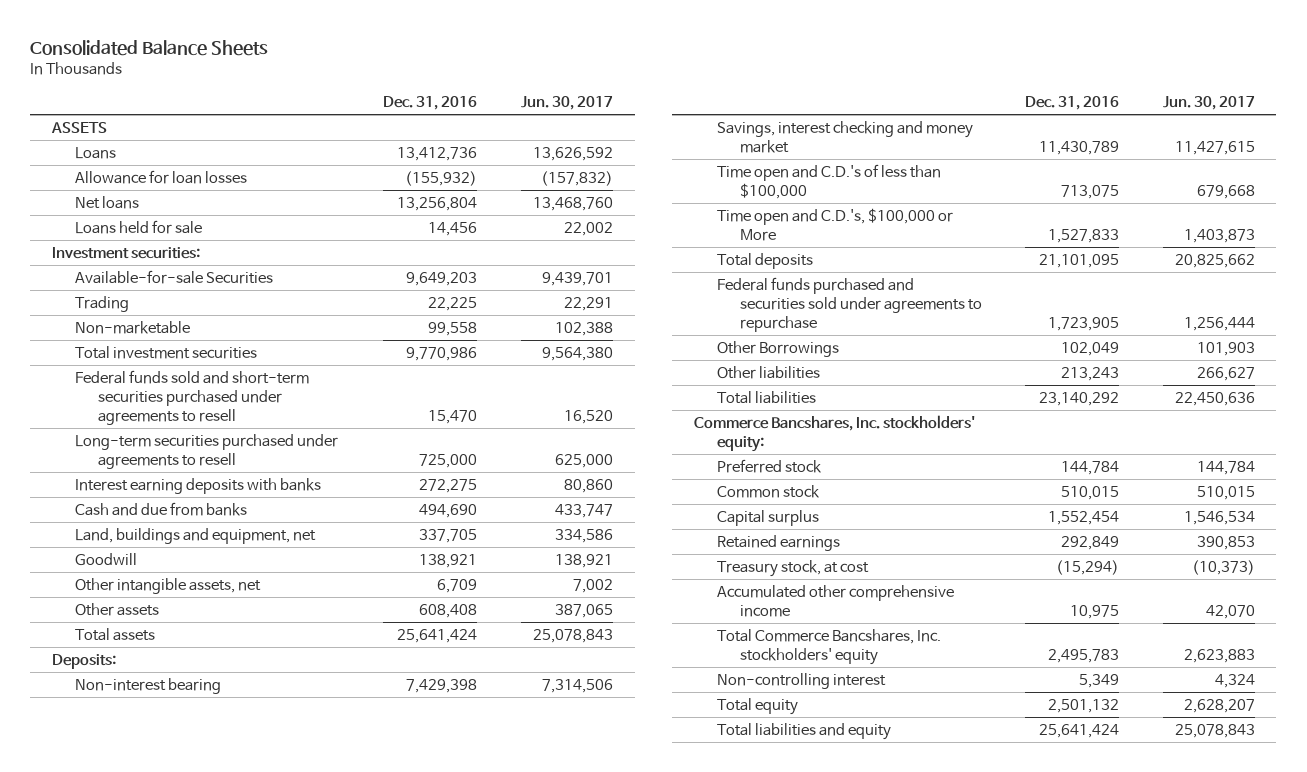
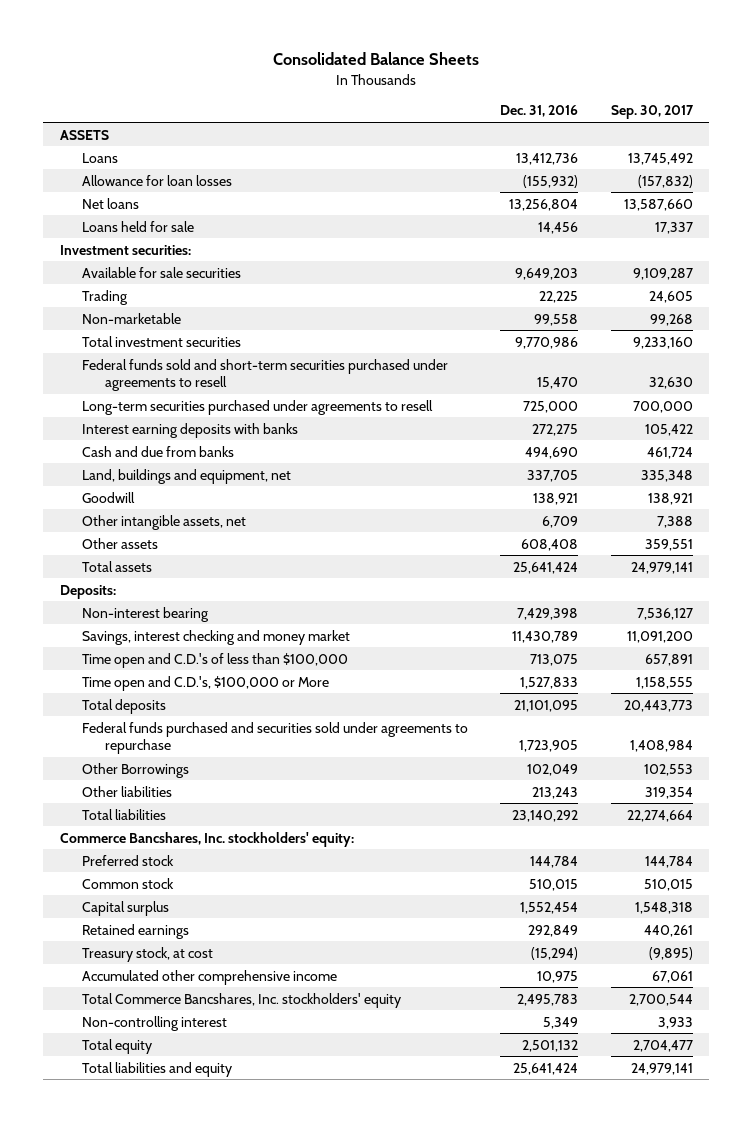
[520,96,613,111] Jun. 30, 2017 -> none
none -> [610,105,694,120] Sep. 30, 2017
[74,269,273,284] Available-for-sale Securities -> [82,266,242,278] Available for sale securities

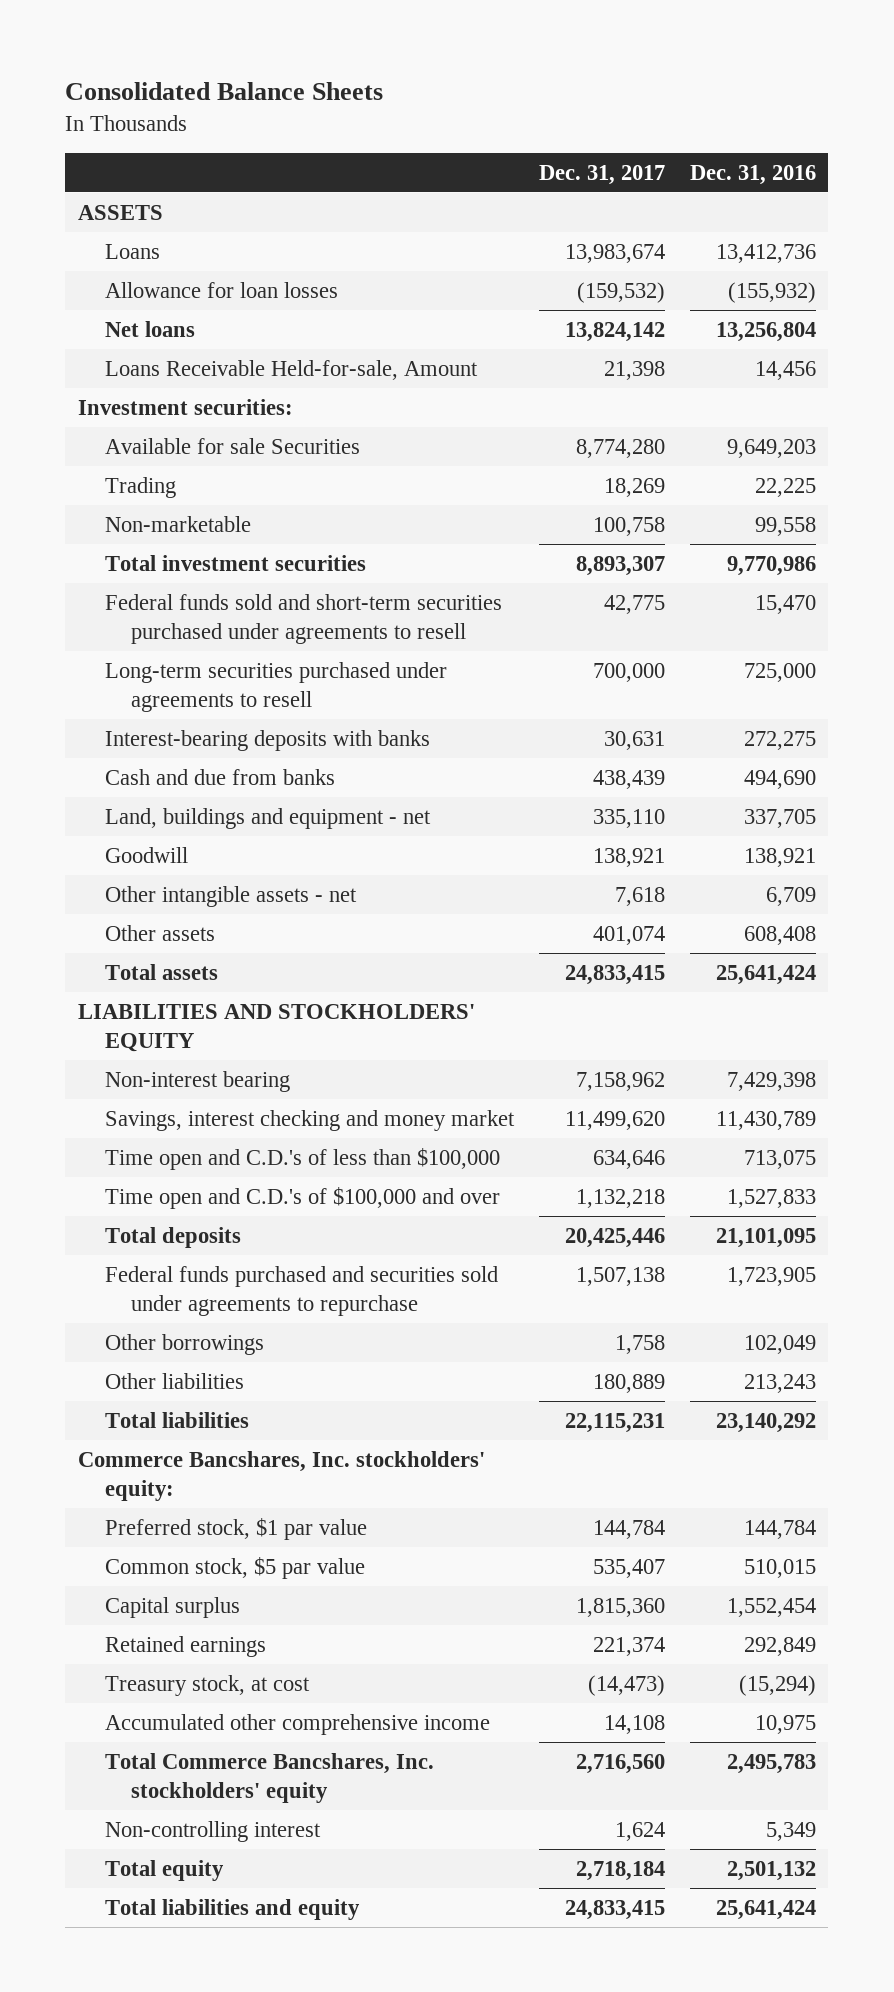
[610,105,694,120] Sep. 30, 2017 -> none
none -> [538,164,665,185] Dec. 31, 2017
[82,220,195,232] Loans held for sale -> [104,359,478,380] Loans Receivable Held-for-sale, Amount
[82,266,242,278] Available for sale securities -> [104,437,360,454] Available for sale Securities
[82,422,299,438] Interest earning deposits with banks -> [104,729,430,751] Interest-bearing deposits with banks
[82,468,292,484] Land, buildings and equipment, net -> [104,807,431,829] Land, buildings and equipment - net
[82,514,247,530] Other intangible assets, net -> [104,885,357,907] Other intangible assets - net
[59,584,116,599] Deposits: -> none
none -> [77,1003,475,1052] LIABILITIES AND STOCKHOLDERS' EQUITY
[82,675,330,691] Time open and C.D.'s, $100,000 or More -> [104,1186,500,1209] Time open and C.D.'s of $100,000 and over
[82,762,190,778] Other Borrowings -> [104,1333,264,1355] Other borrowings
[82,854,175,866] Preferred stock -> [104,1517,367,1540] Preferred stock, $1 par value
[82,877,175,889] Common stock -> [104,1556,365,1579] Common stock, $5 par value

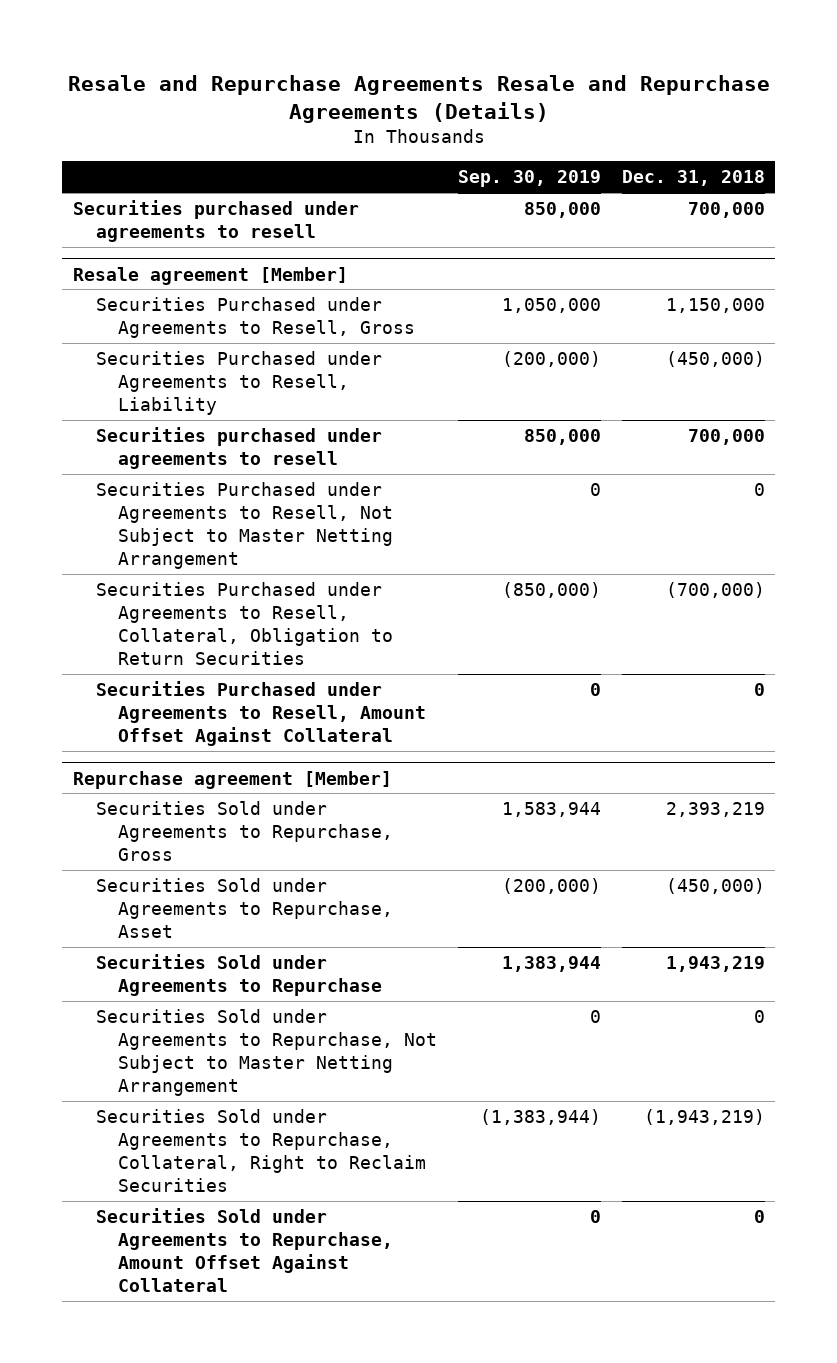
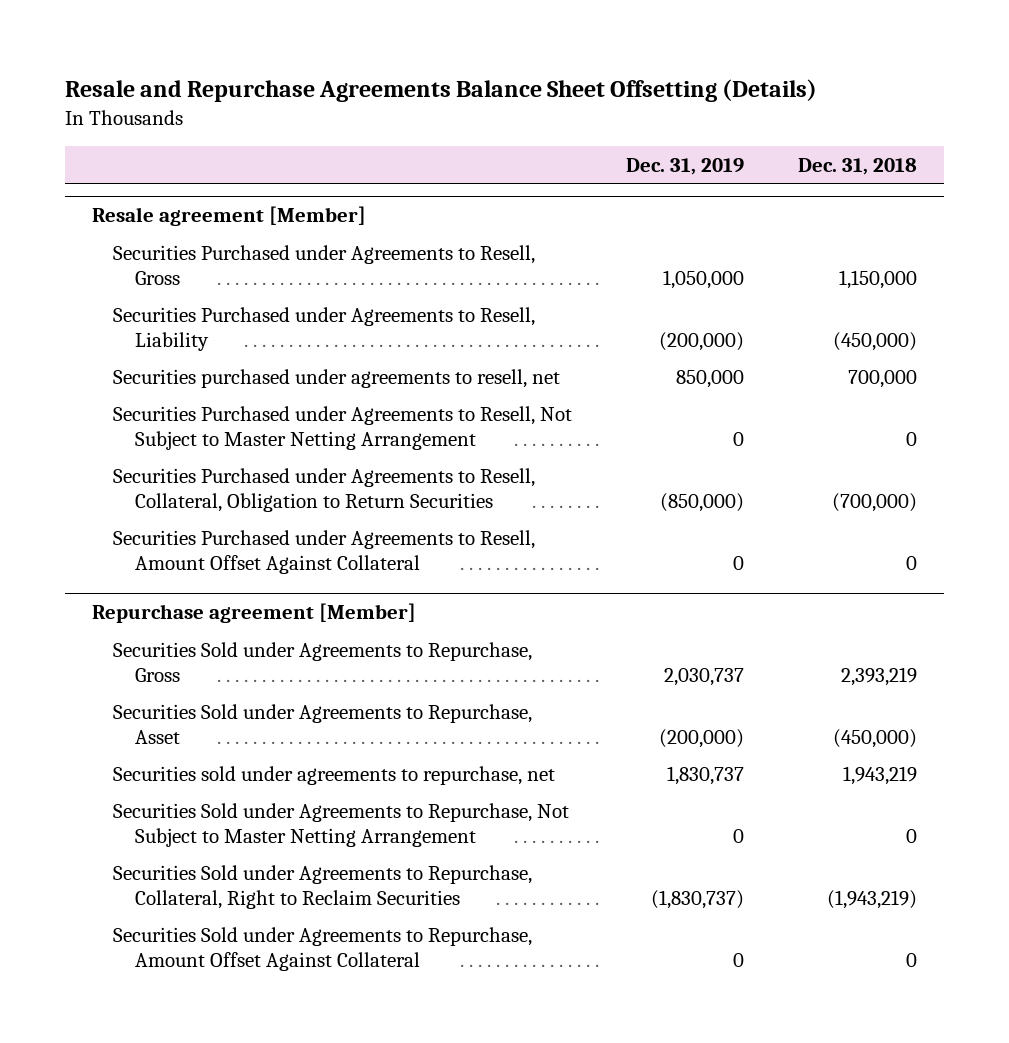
[67,74,770,123] Resale and Repurchase Agreements Resale and Repurchase Agreements (Details) -> [65,79,818,103] Resale and Repurchase Agreements Balance Sheet Offsetting (Details)
[457,170,601,188] Sep. 30, 2019 -> none
none -> [626,157,745,175] Dec. 31, 2019
[72,199,359,243] Securities purchased under agreements to resell -> none
[95,426,382,470] Securities purchased under agreements to resell -> [113,368,561,388] Securities purchased under agreements to resell, net
[95,953,383,997] Securities Sold under Agreements to Repurchase -> [113,765,556,785] Securities sold under agreements to repurchase, net

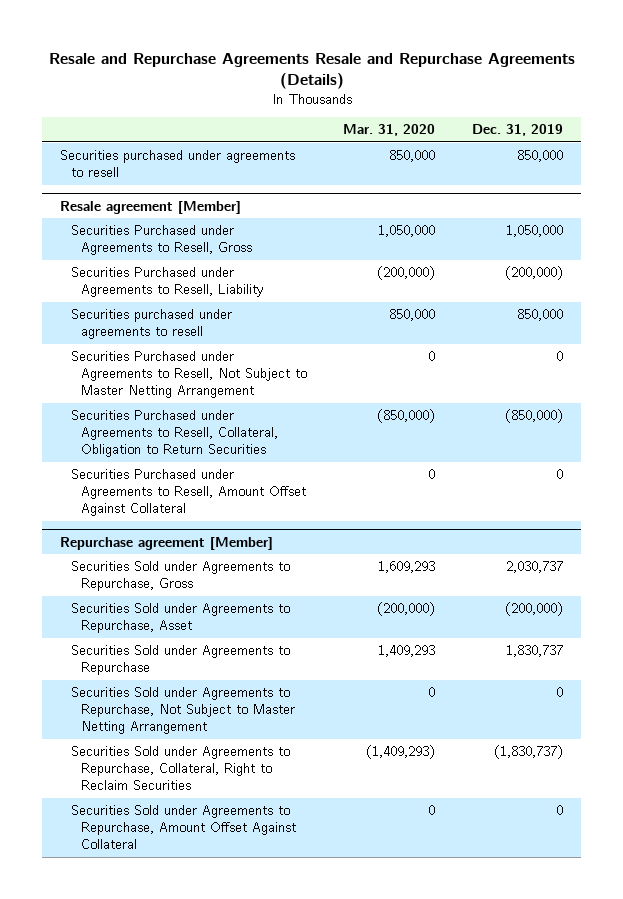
[65,79,818,103] Resale and Repurchase Agreements Balance Sheet Offsetting (Details) -> [48,52,575,89] Resale and Repurchase Agreements Resale and Repurchase Agreements (Details)
[798,157,918,175] Dec. 31, 2018 -> none
none -> [343,124,436,137] Mar. 31, 2020
none -> [60,150,296,178] Securities purchased under agreements to resell
[113,368,561,388] Securities purchased under agreements to resell, net -> [70,309,232,340] Securities purchased under agreements to resell
[113,765,556,785] Securities sold under agreements to repurchase, net -> [70,645,290,676] Securities Sold under Agreements to Repurchase

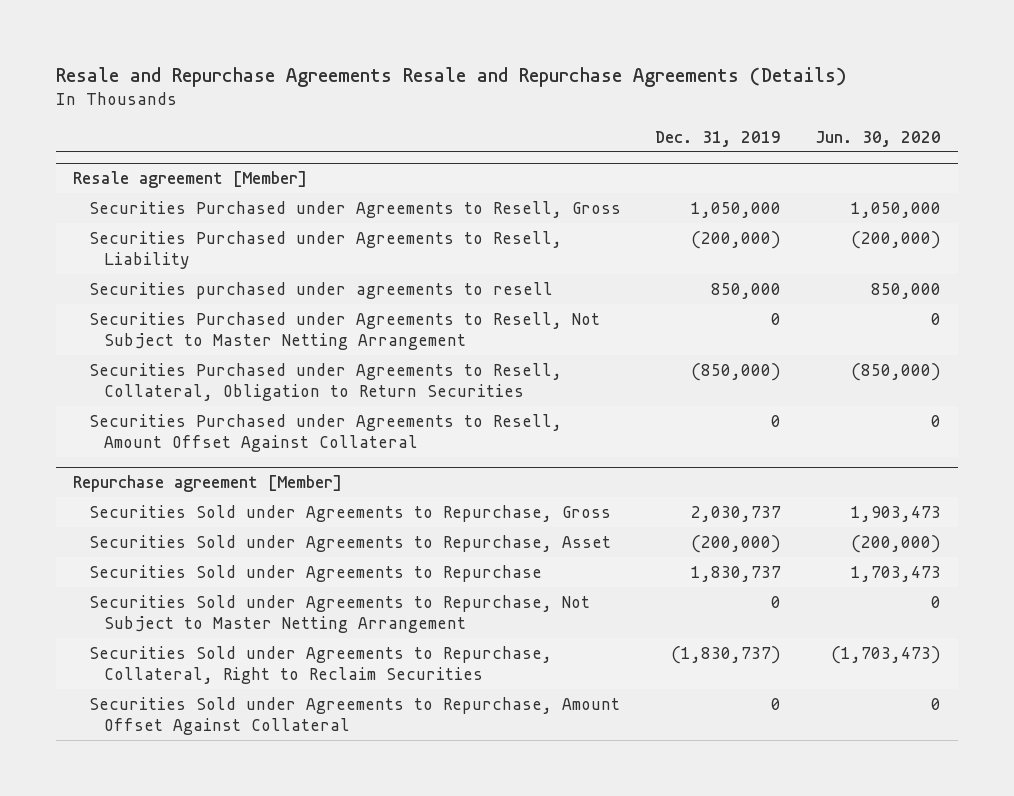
[343,124,436,137] Mar. 31, 2020 -> none
none -> [814,130,941,147] Jun. 30, 2020
[60,150,296,178] Securities purchased under agreements to resell -> none

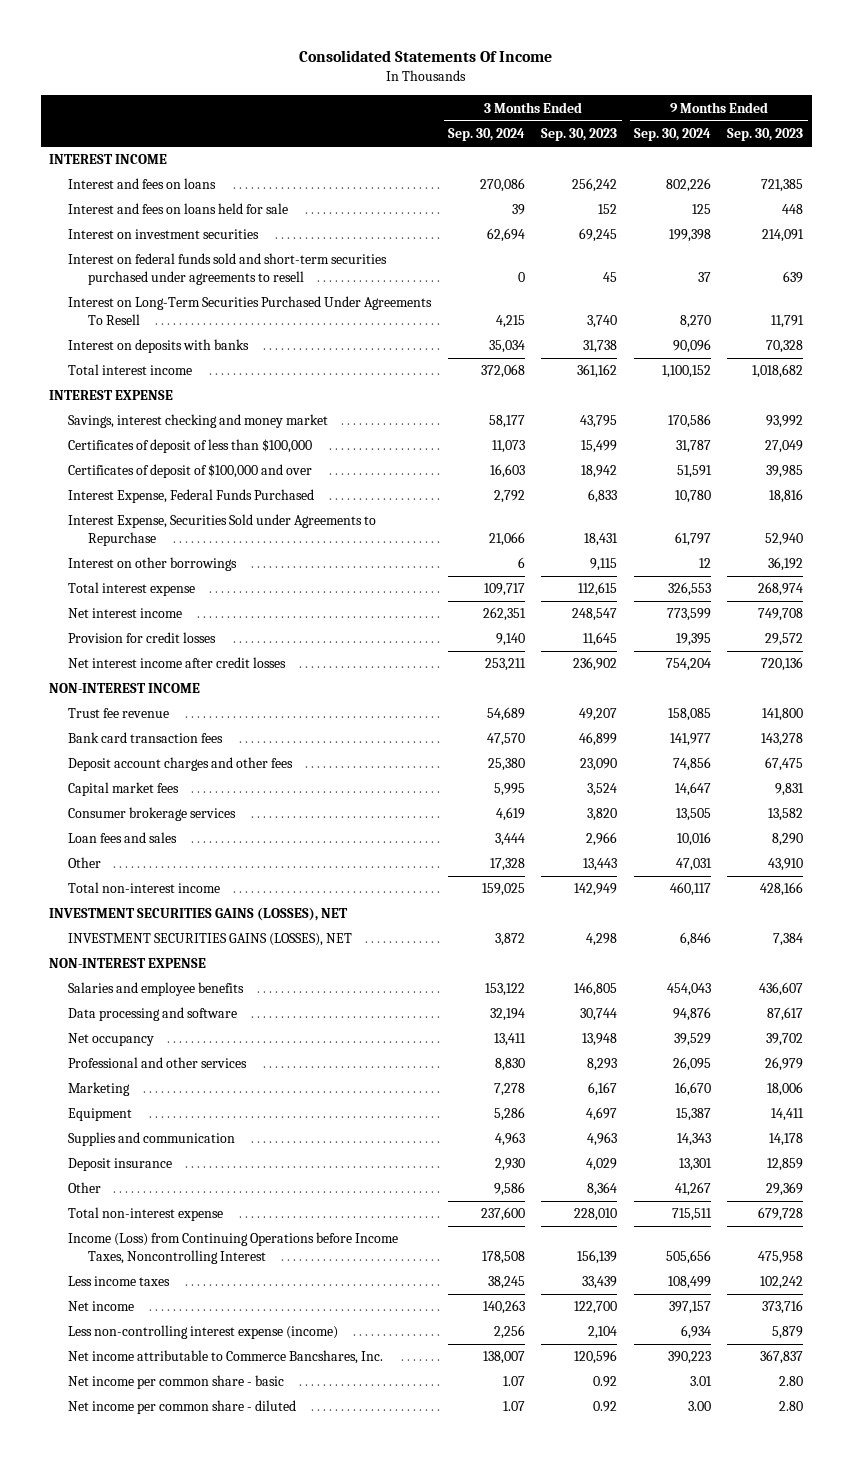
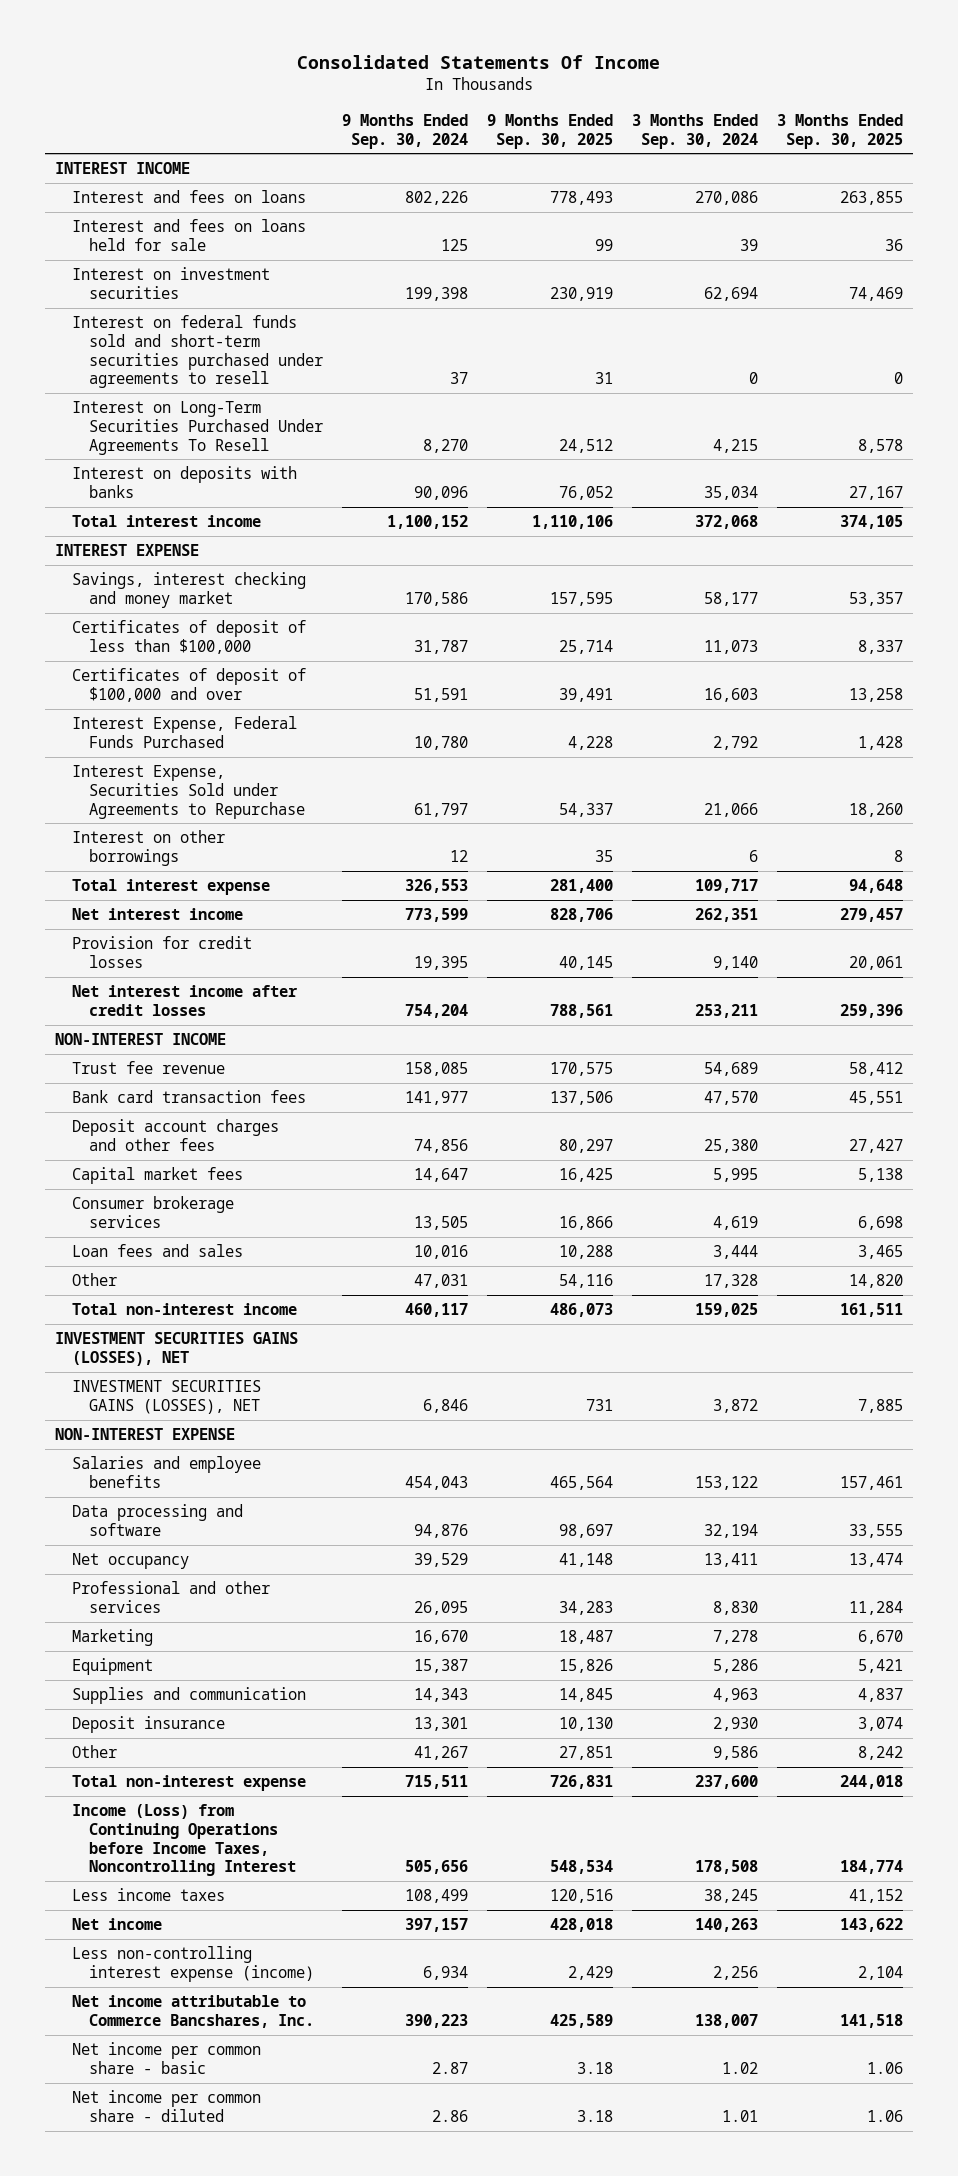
[541,128,618,142] Sep. 30, 2023 -> none
[727,128,804,142] Sep. 30, 2023 -> none
none -> [487,113,614,149] 9 Months Ended Sep. 30, 2025
none -> [777,113,904,149] 3 Months Ended Sep. 30, 2025
[502,1376,525,1387] 1.07 -> [722,2061,759,2074] 1.02
[689,1376,712,1387] 3.01 -> [431,2061,468,2074] 2.87
[502,1401,525,1412] 1.07 -> [722,2109,759,2122] 1.01
[687,1401,711,1412] 3.00 -> [431,2109,468,2122] 2.86

